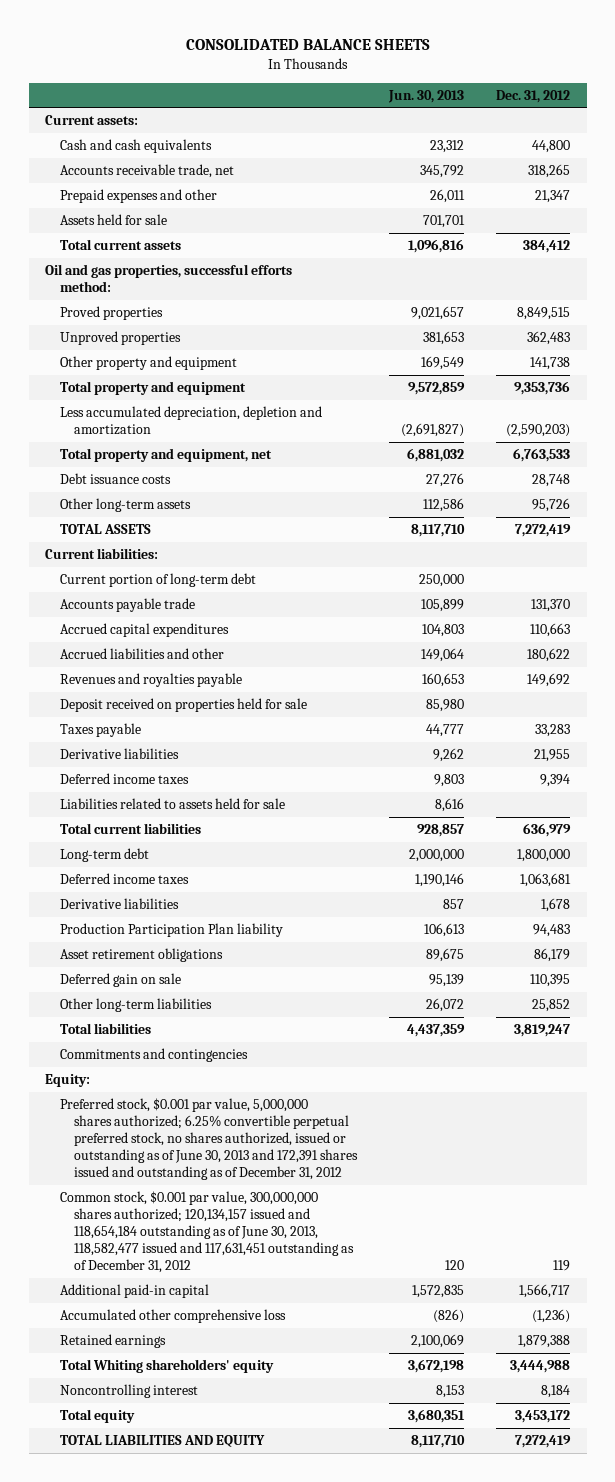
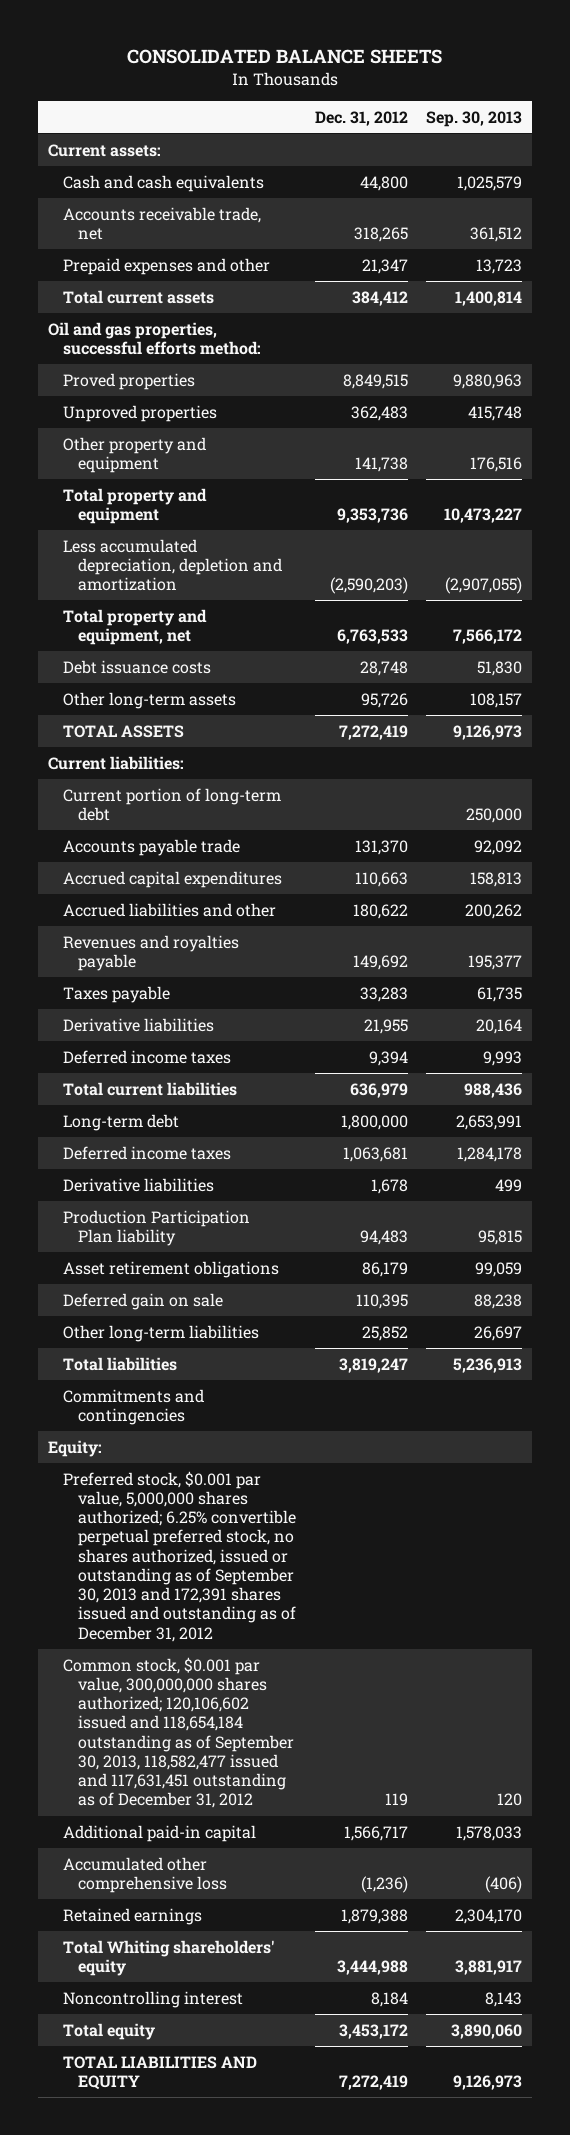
[388,89,465,103] Jun. 30, 2013 -> none
none -> [426,110,523,127] Sep. 30, 2013
[59,213,167,225] Assets held for sale -> none
[59,697,307,712] Deposit received on properties held for sale -> none
[59,797,285,809] Liabilities related to assets held for sale -> none
[59,1097,359,1181] Preferred stock, $0.001 par value, 5,000,000 shares authorized; 6.25% convertible perpetual preferred stock, no shares authorized, issued or outstanding as of June 30, 2013 and 172,391 shares issued and outstanding as of December 31, 2012 -> [62,1470,296,1642] Preferred stock, $0.001 par value, 5,000,000 shares authorized; 6.25% convertible perpetual preferred stock, no shares authorized, issued or outstanding as of September 30, 2013 and 172,391 shares issued and outstanding as of December 31, 2012
[59,1190,355,1274] Common stock, $0.001 par value, 300,000,000 shares authorized; 120,134,157 issued and 118,654,184 outstanding as of June 30, 2013, 118,582,477 issued and 117,631,451 outstanding as of December 31, 2012 -> [62,1656,294,1809] Common stock, $0.001 par value, 300,000,000 shares authorized; 120,106,602 issued and 118,654,184 outstanding as of September 30, 2013, 118,582,477 issued and 117,631,451 outstanding as of December 31, 2012

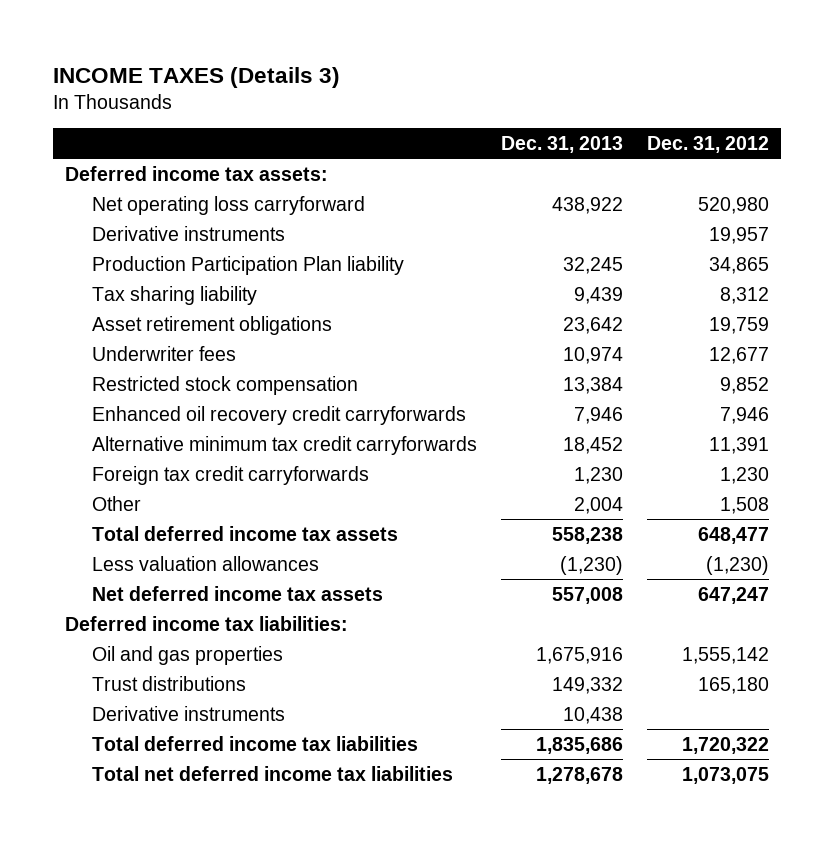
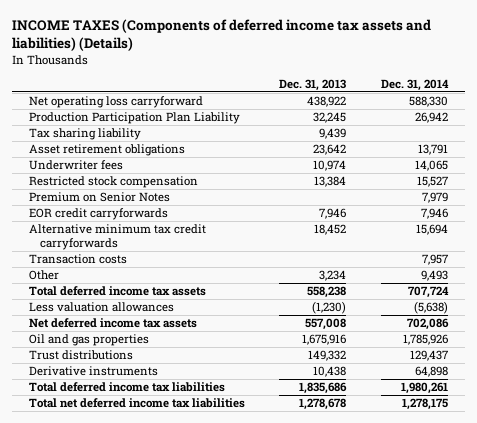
[52,66,340,88] INCOME TAXES (Details 3) -> [12,19,432,52] INCOME TAXES (Components of deferred income tax assets and liabilities) (Details)
[647,135,770,153] Dec. 31, 2012 -> none
none -> [380,78,449,91] Dec. 31, 2014
[64,165,328,181] Deferred income tax assets: -> none
[91,225,285,241] Derivative instruments -> none
[91,255,404,275] Production Participation Plan liability -> [29,112,241,125] Production Participation Plan Liability
none -> [29,192,171,203] Premium on Senior Notes
[91,405,466,425] Enhanced oil recovery credit carryforwards -> [29,208,169,221] EOR credit carryforwards
[91,465,369,485] Foreign tax credit carryforwards -> none
none -> [29,254,128,265] Transaction costs
[574,496,624,514] 2,004 -> [319,270,347,282] 3,234
[64,615,348,631] Deferred income tax liabilities: -> none

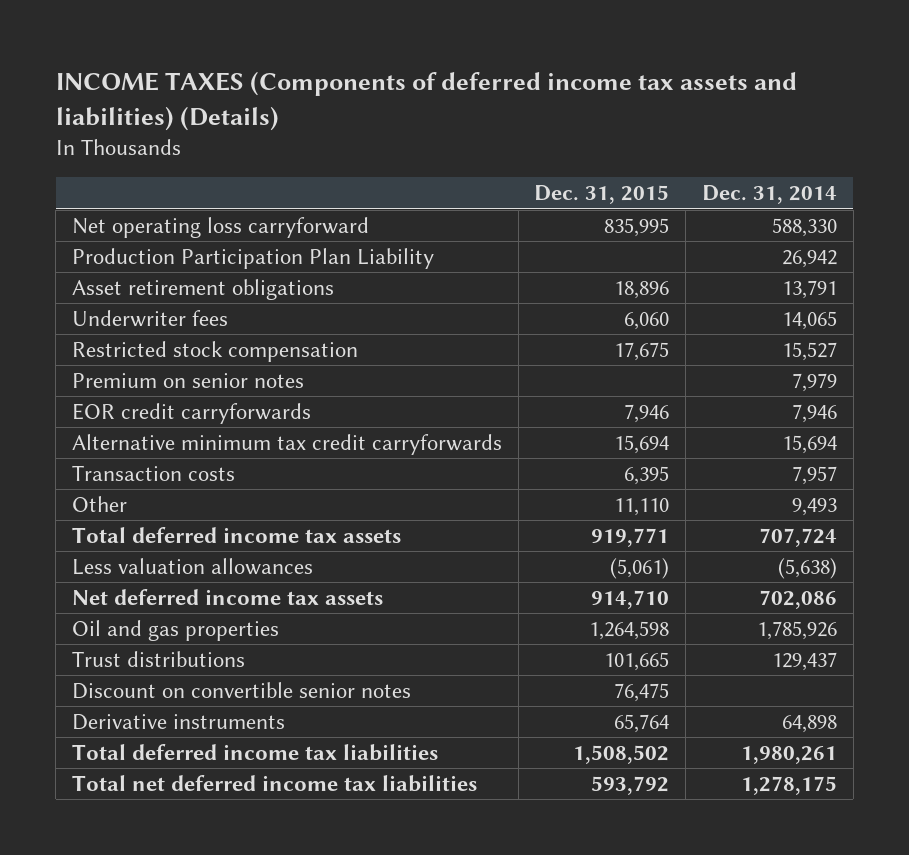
[279,78,347,91] Dec. 31, 2013 -> none
none -> [534,185,670,205] Dec. 31, 2015
[29,128,142,141] Tax sharing liability -> none
[29,192,171,203] Premium on Senior Notes -> [71,372,304,388] Premium on senior notes
none -> [71,681,411,699] Discount on convertible senior notes

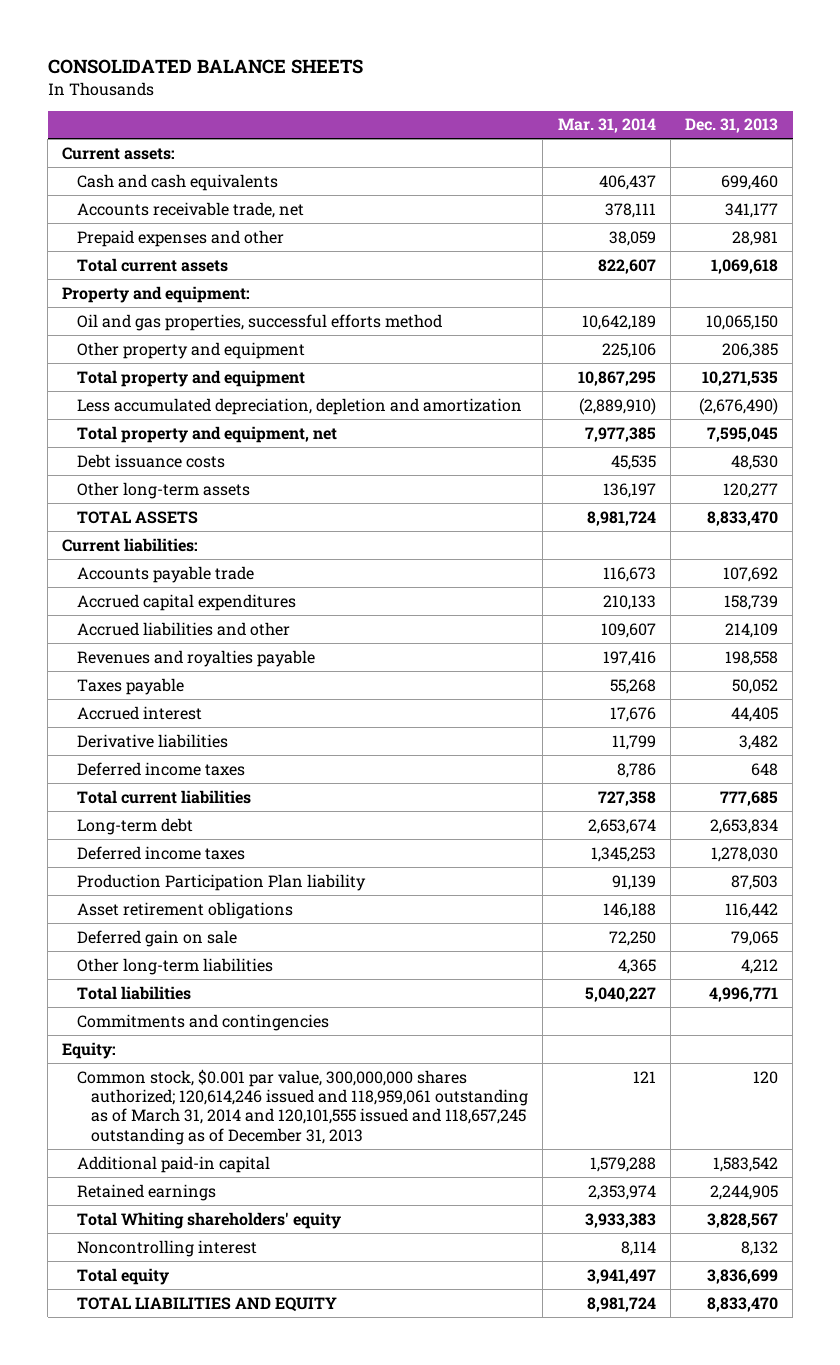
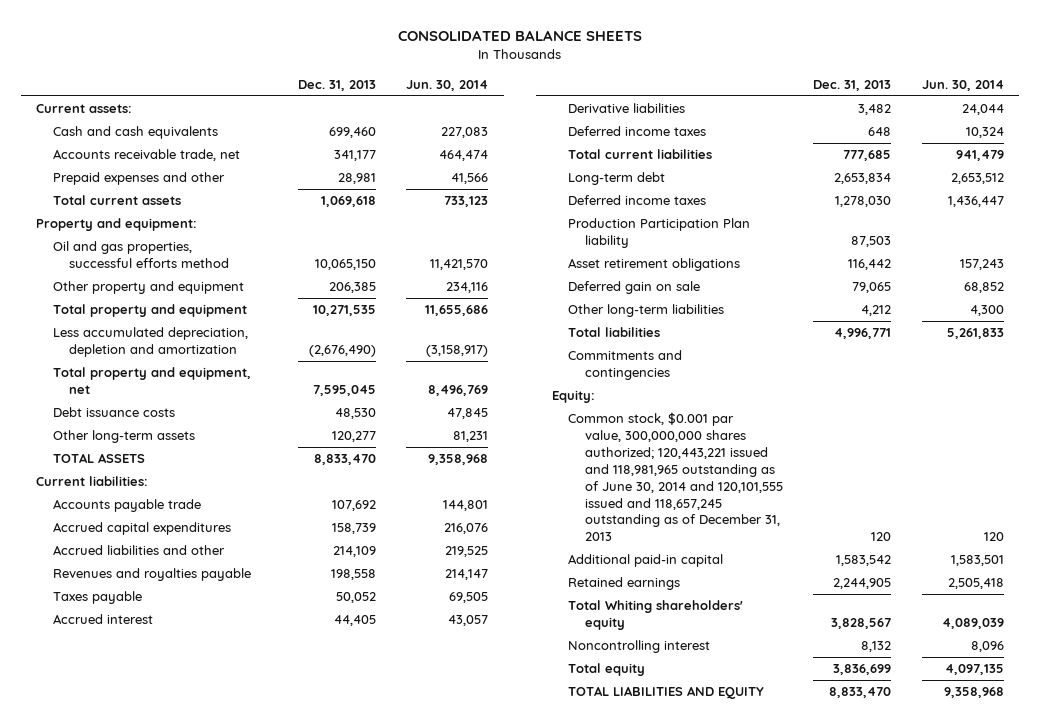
[557,118,656,134] Mar. 31, 2014 -> none
none -> [406,79,489,91] Jun. 30, 2014
[76,1068,529,1145] Common stock, $0.001 par value, 300,000,000 shares authorized; 120,614,246 issued and 118,959,061 outstanding as of March 31, 2014 and 120,101,555 issued and 118,657,245 outstanding as of December 31, 2013 -> [568,412,783,542] Common stock, $0.001 par value, 300,000,000 shares authorized; 120,443,221 issued and 118,981,965 outstanding as of June 30, 2014 and 120,101,555 issued and 118,657,245 outstanding as of December 31, 2013

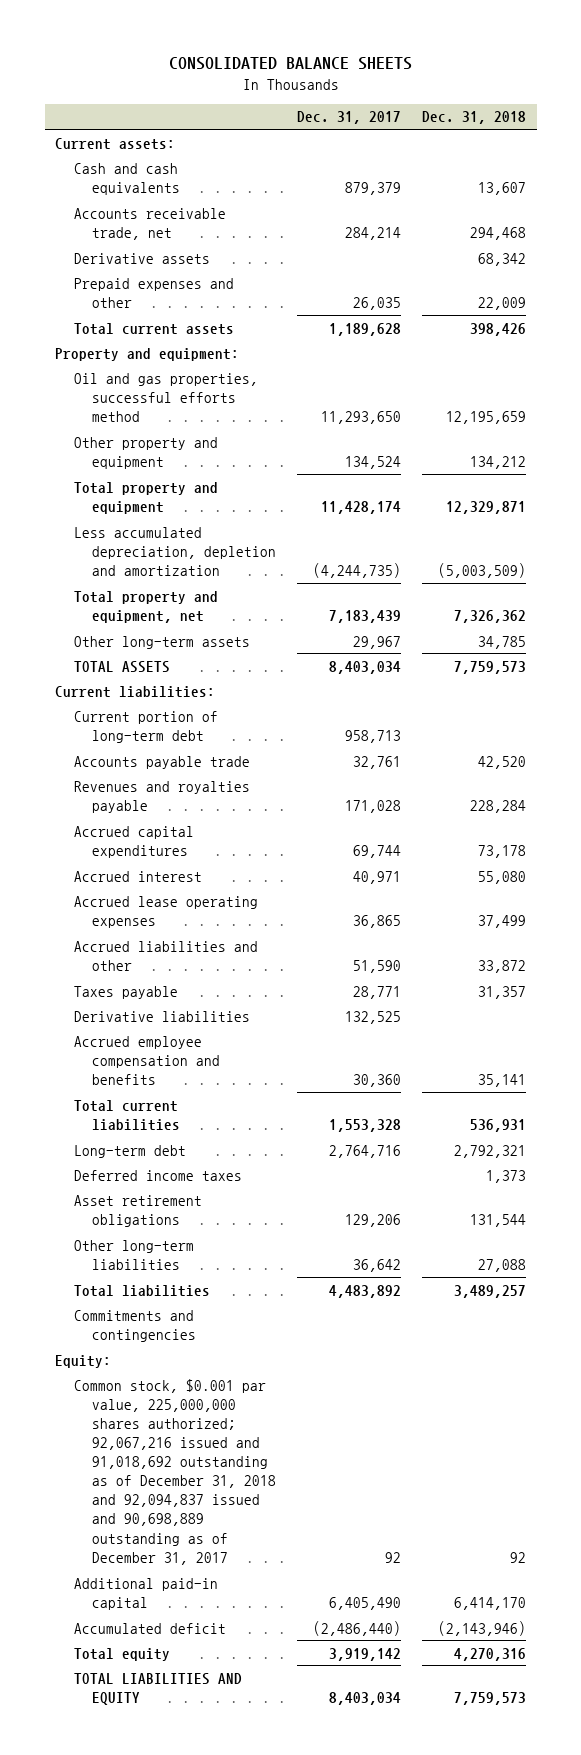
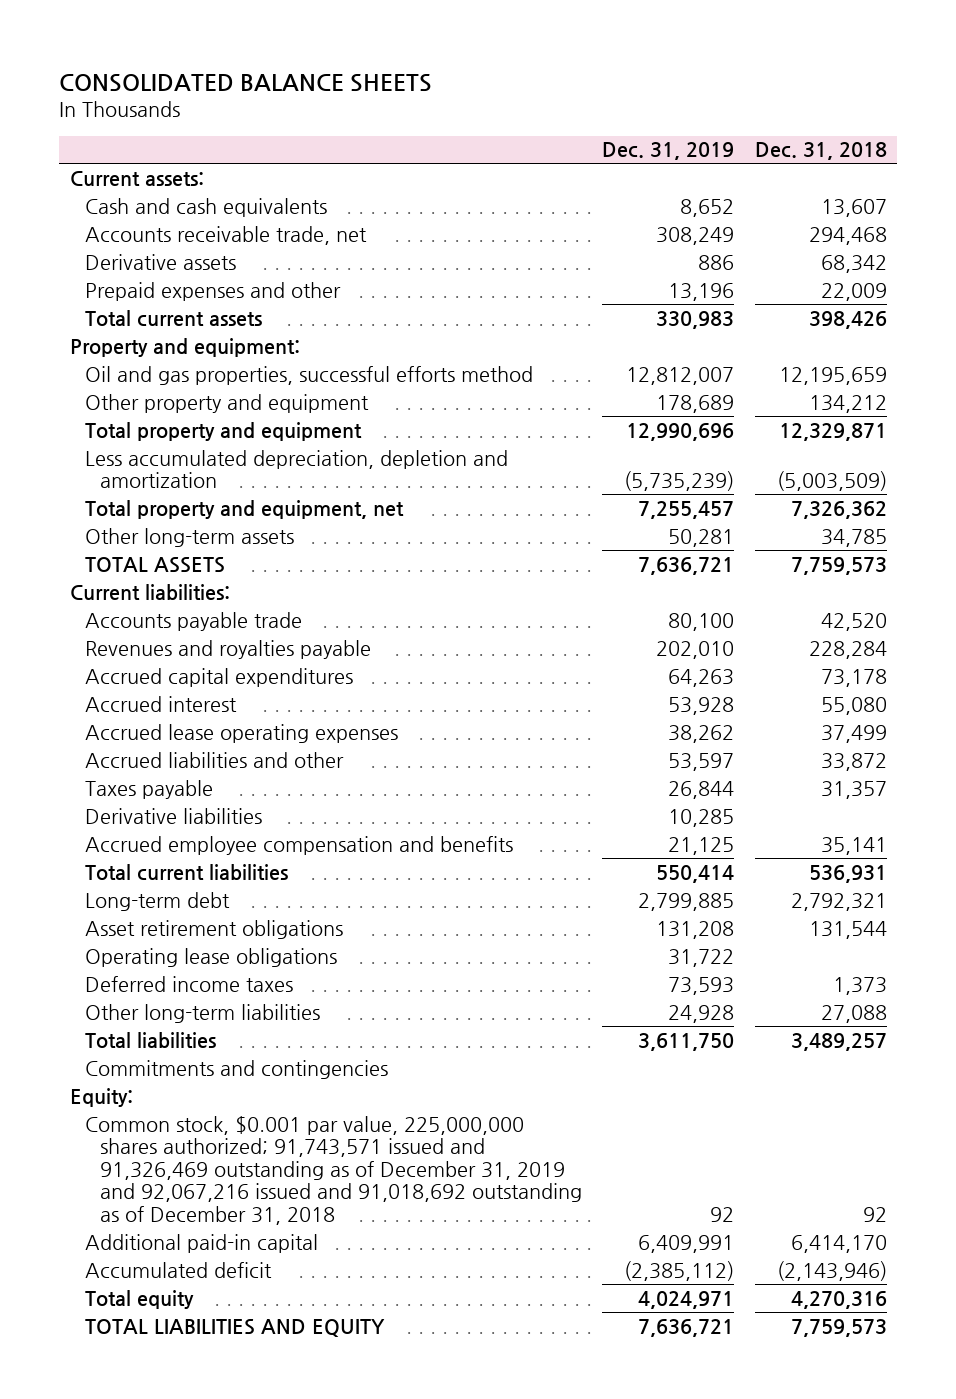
[296,111,401,125] Dec. 31, 2017 -> none
none -> [602,142,735,161] Dec. 31, 2019
[73,710,218,743] Current portion of long-term debt -> none
none -> [84,947,337,967] Operating lease obligations
[73,1169,242,1181] Deferred income taxes -> [84,975,293,992] Deferred income taxes
[73,1378,276,1565] Common stock, $0.001 par value, 225,000,000 shares authorized; 92,067,216 issued and 91,018,692 outstanding as of December 31, 2018 and 92,094,837 issued and 90,698,889 outstanding as of December 31, 2017 -> [84,1115,582,1225] Common stock, $0.001 par value, 225,000,000 shares authorized; 91,743,571 issued and 91,326,469 outstanding as of December 31, 2019 and 92,067,216 issued and 91,018,692 outstanding as of December 31, 2018

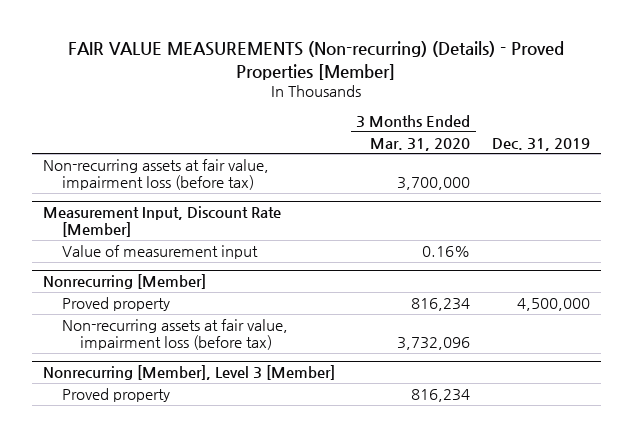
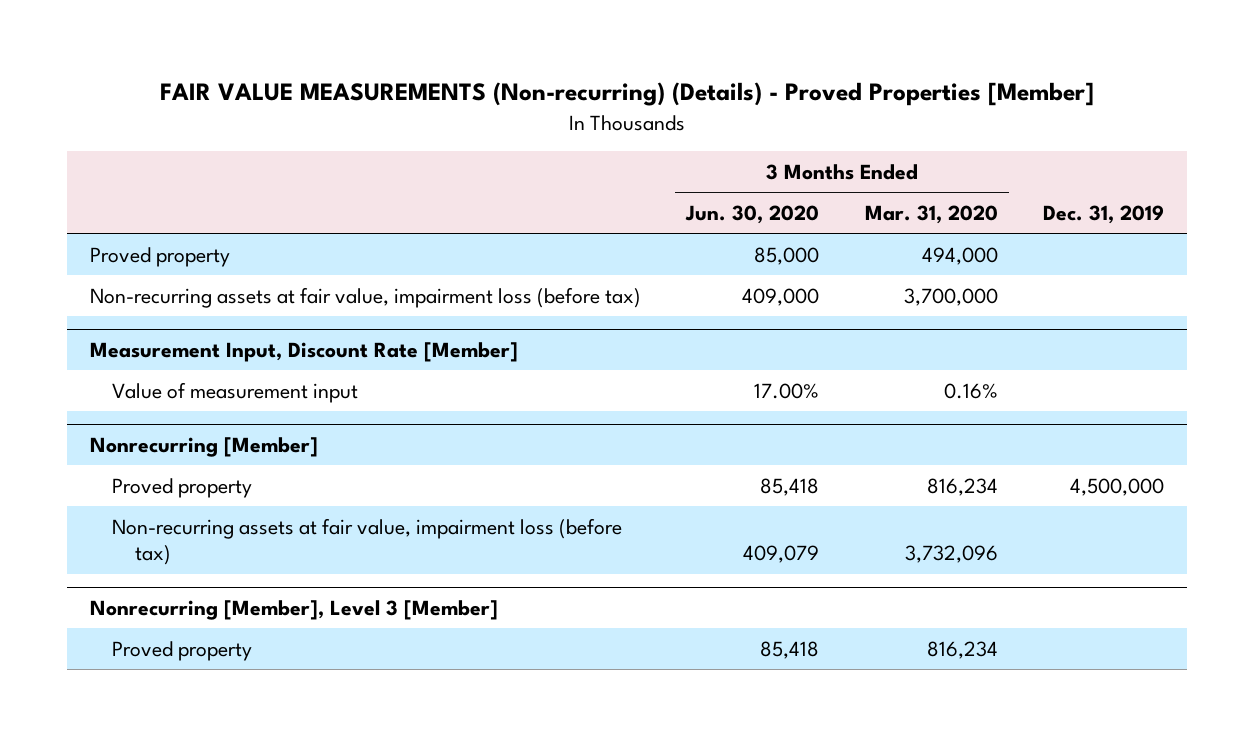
none -> [685,204,820,224] Jun. 30, 2020
none -> [89,246,230,267] Proved property

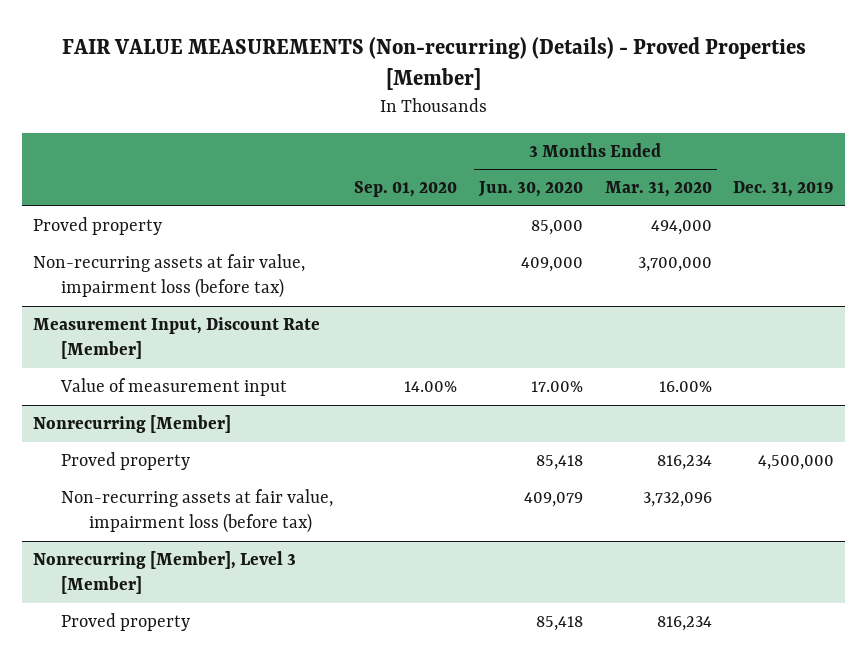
none -> [354,181,458,198] Sep. 01, 2020
[943,382,998,399] 0.16% -> [658,381,712,393] 16.00%

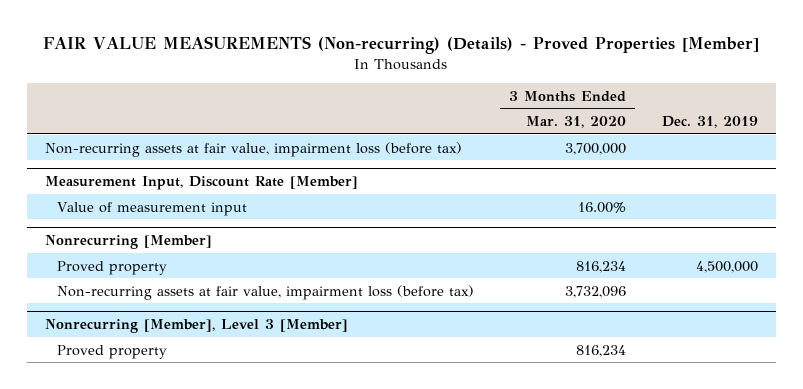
[354,181,458,198] Sep. 01, 2020 -> none
[478,181,584,198] Jun. 30, 2020 -> none
[32,217,162,236] Proved property -> none

